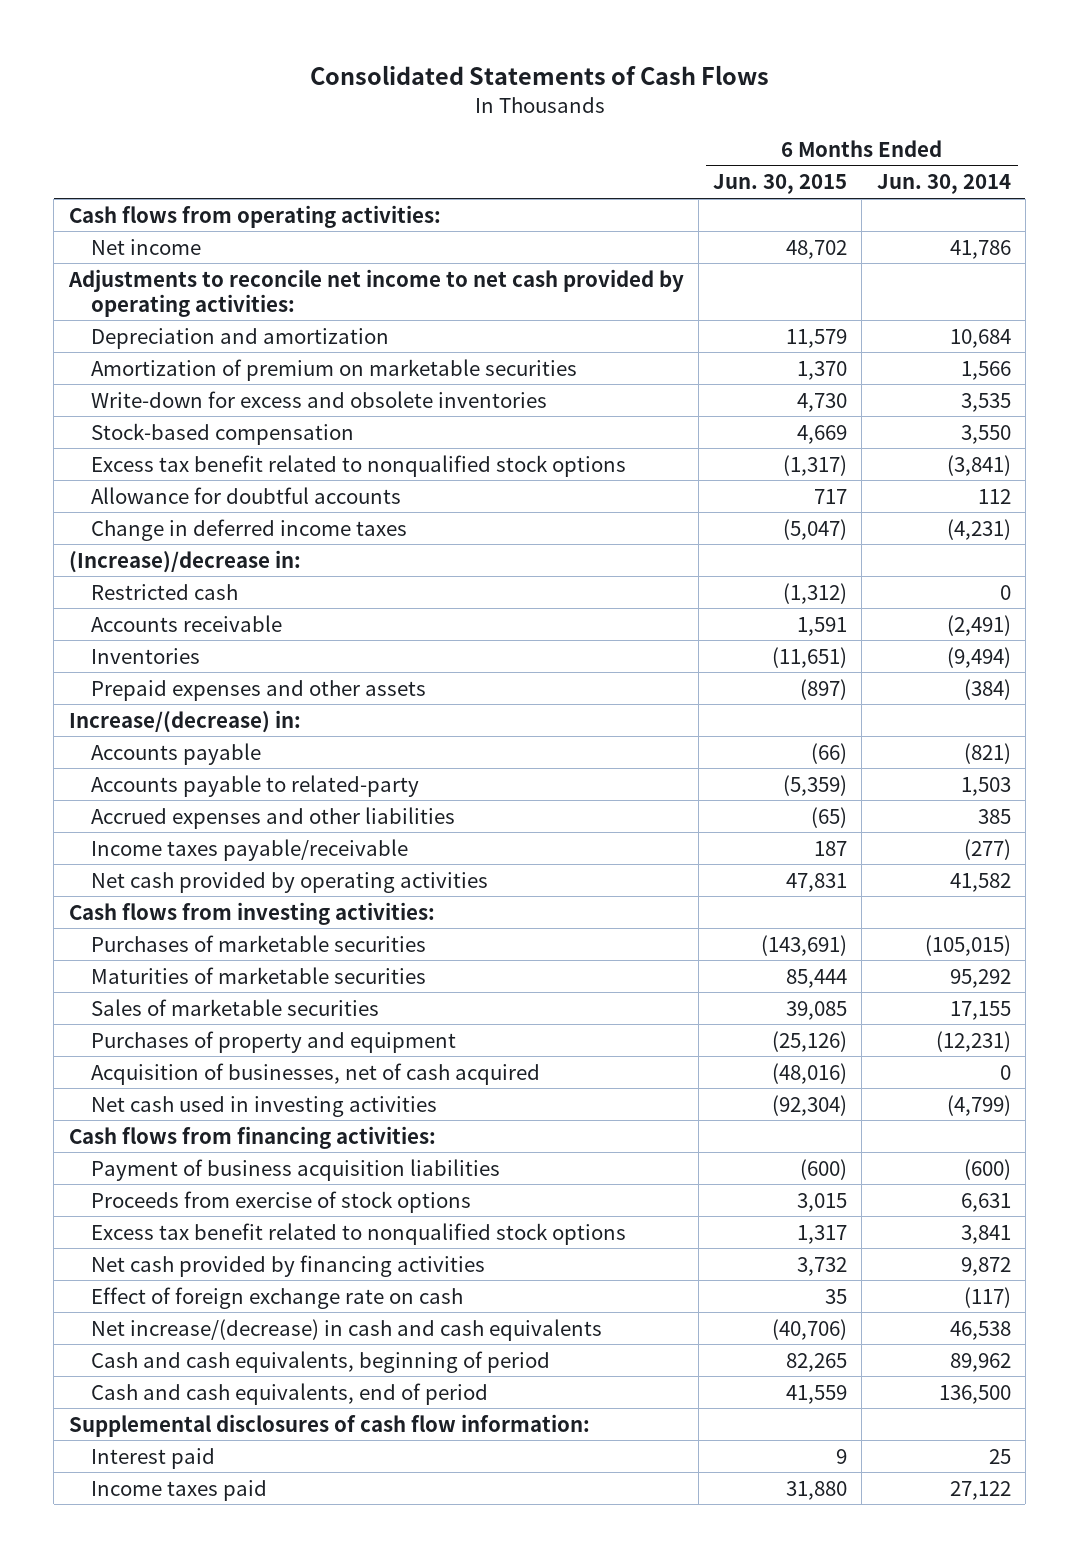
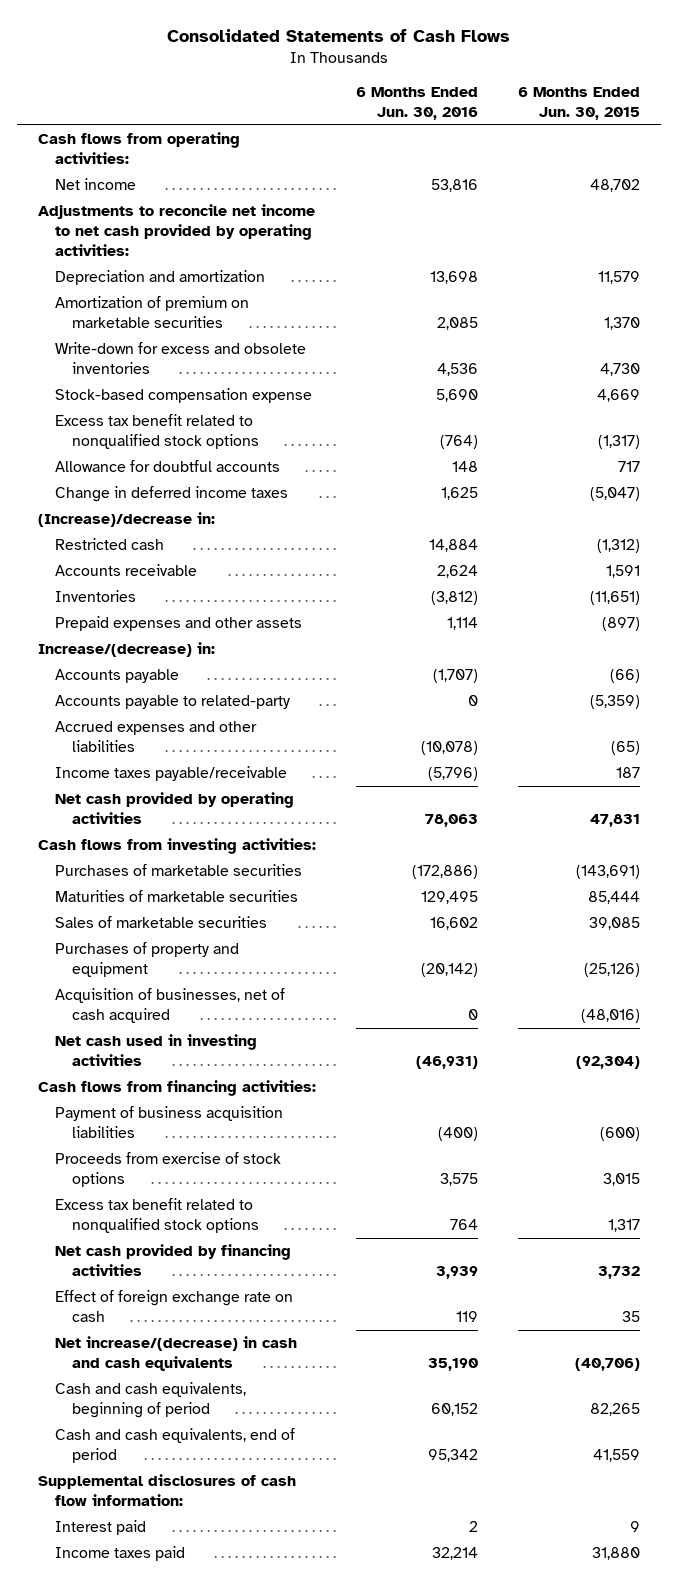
[876,174,1011,195] Jun. 30, 2014 -> none
none -> [355,87,478,121] 6 Months Ended Jun. 30, 2016
[91,422,355,445] Stock-based compensation -> [54,388,312,404] Stock-based compensation expense

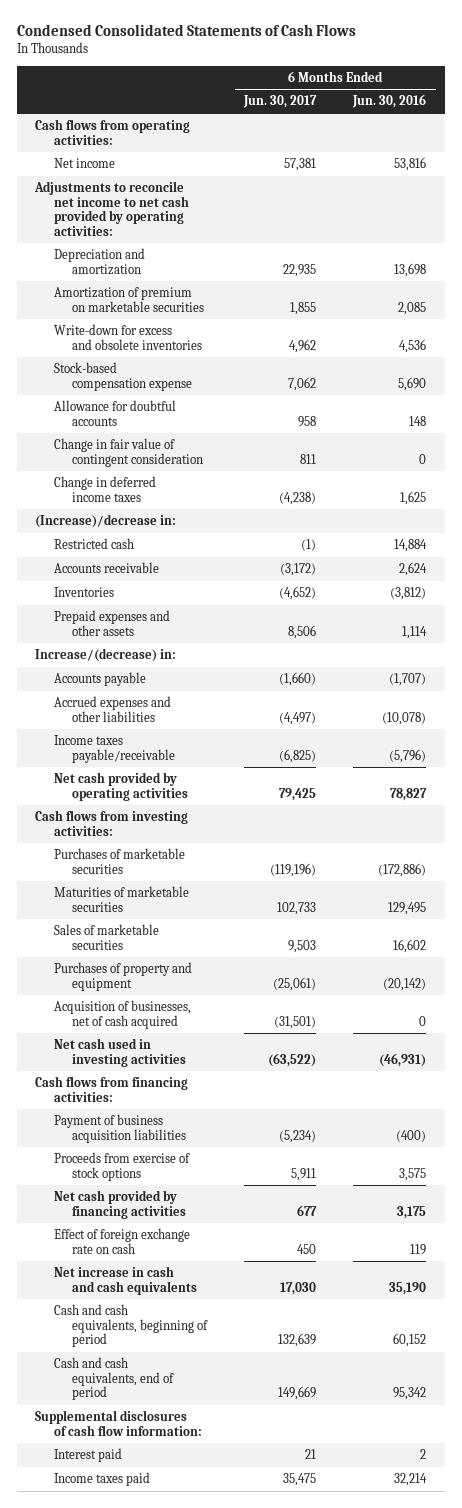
[166,28,510,42] Consolidated Statements of Cash Flows -> [16,24,356,37] Condensed Consolidated Statements of Cash Flows
[518,87,641,121] 6 Months Ended Jun. 30, 2015 -> none
none -> [243,95,318,109] Jun. 30, 2017
[54,414,260,450] Excess tax benefit related to nonqualified stock options -> none
none -> [53,438,203,467] Change in fair value of contingent consideration
[54,695,290,710] Accounts payable to related-party -> none
[424,814,478,828] 78,063 -> [390,787,428,801] 78,827
[54,1198,260,1234] Excess tax benefit related to nonqualified stock options -> none
[435,1266,478,1280] 3,939 -> [397,1205,427,1219] 3,175
[54,1336,297,1372] Net increase/(decrease) in cash and cash equivalents -> [53,1266,197,1295] Net increase in cash and cash equivalents

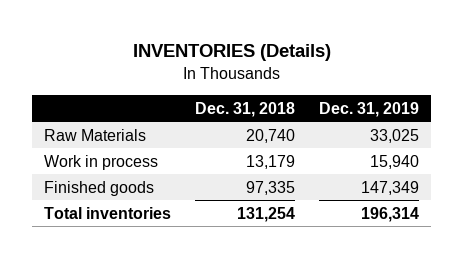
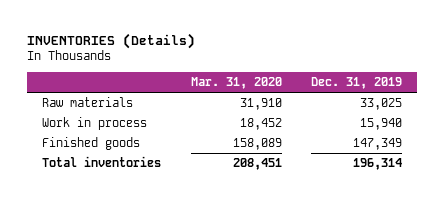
[195,101,296,117] Dec. 31, 2018 -> none
none -> [190,77,282,90] Mar. 31, 2020
[44,128,147,141] Raw Materials -> [41,97,133,108] Raw materials

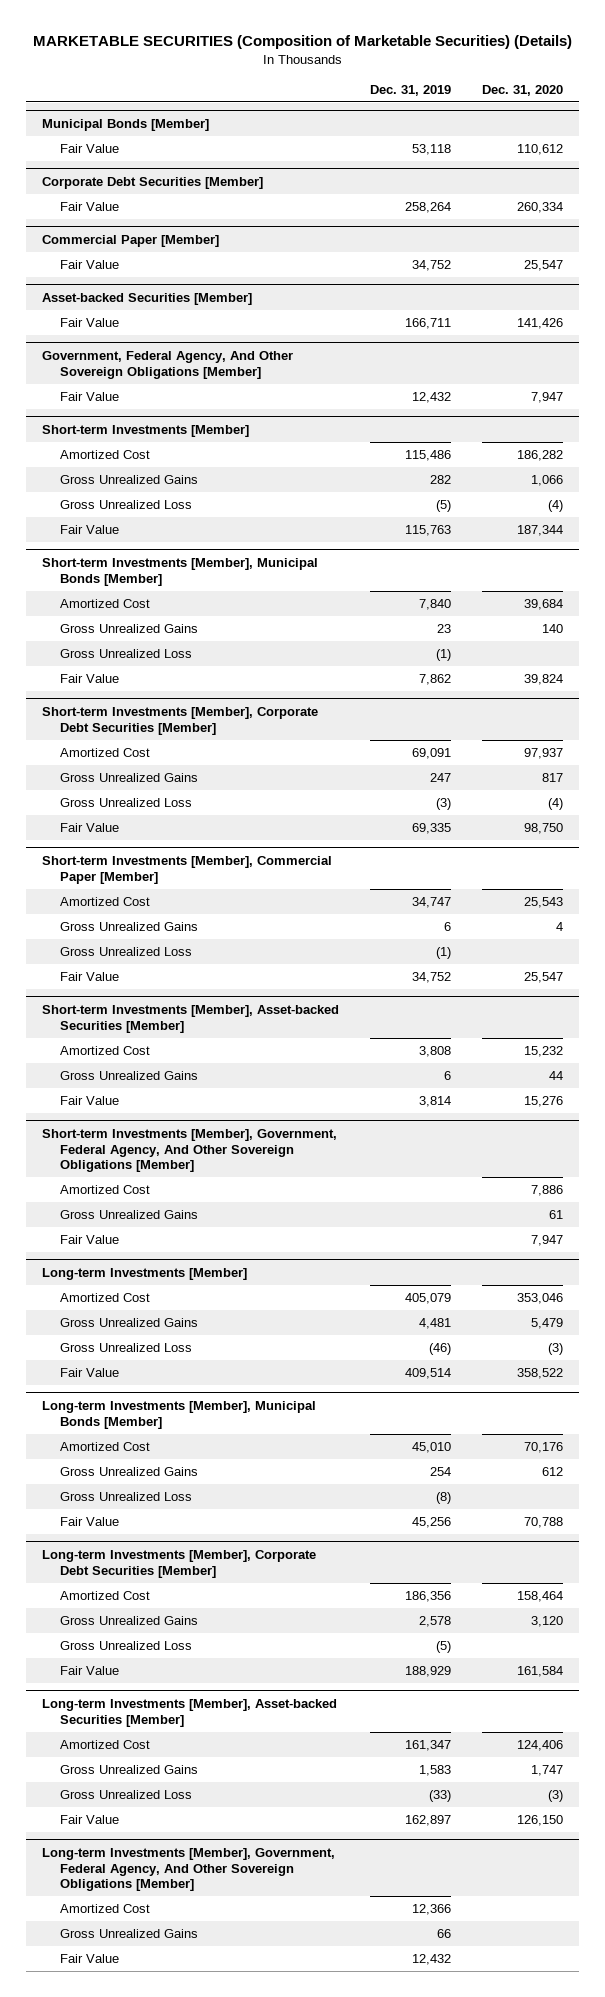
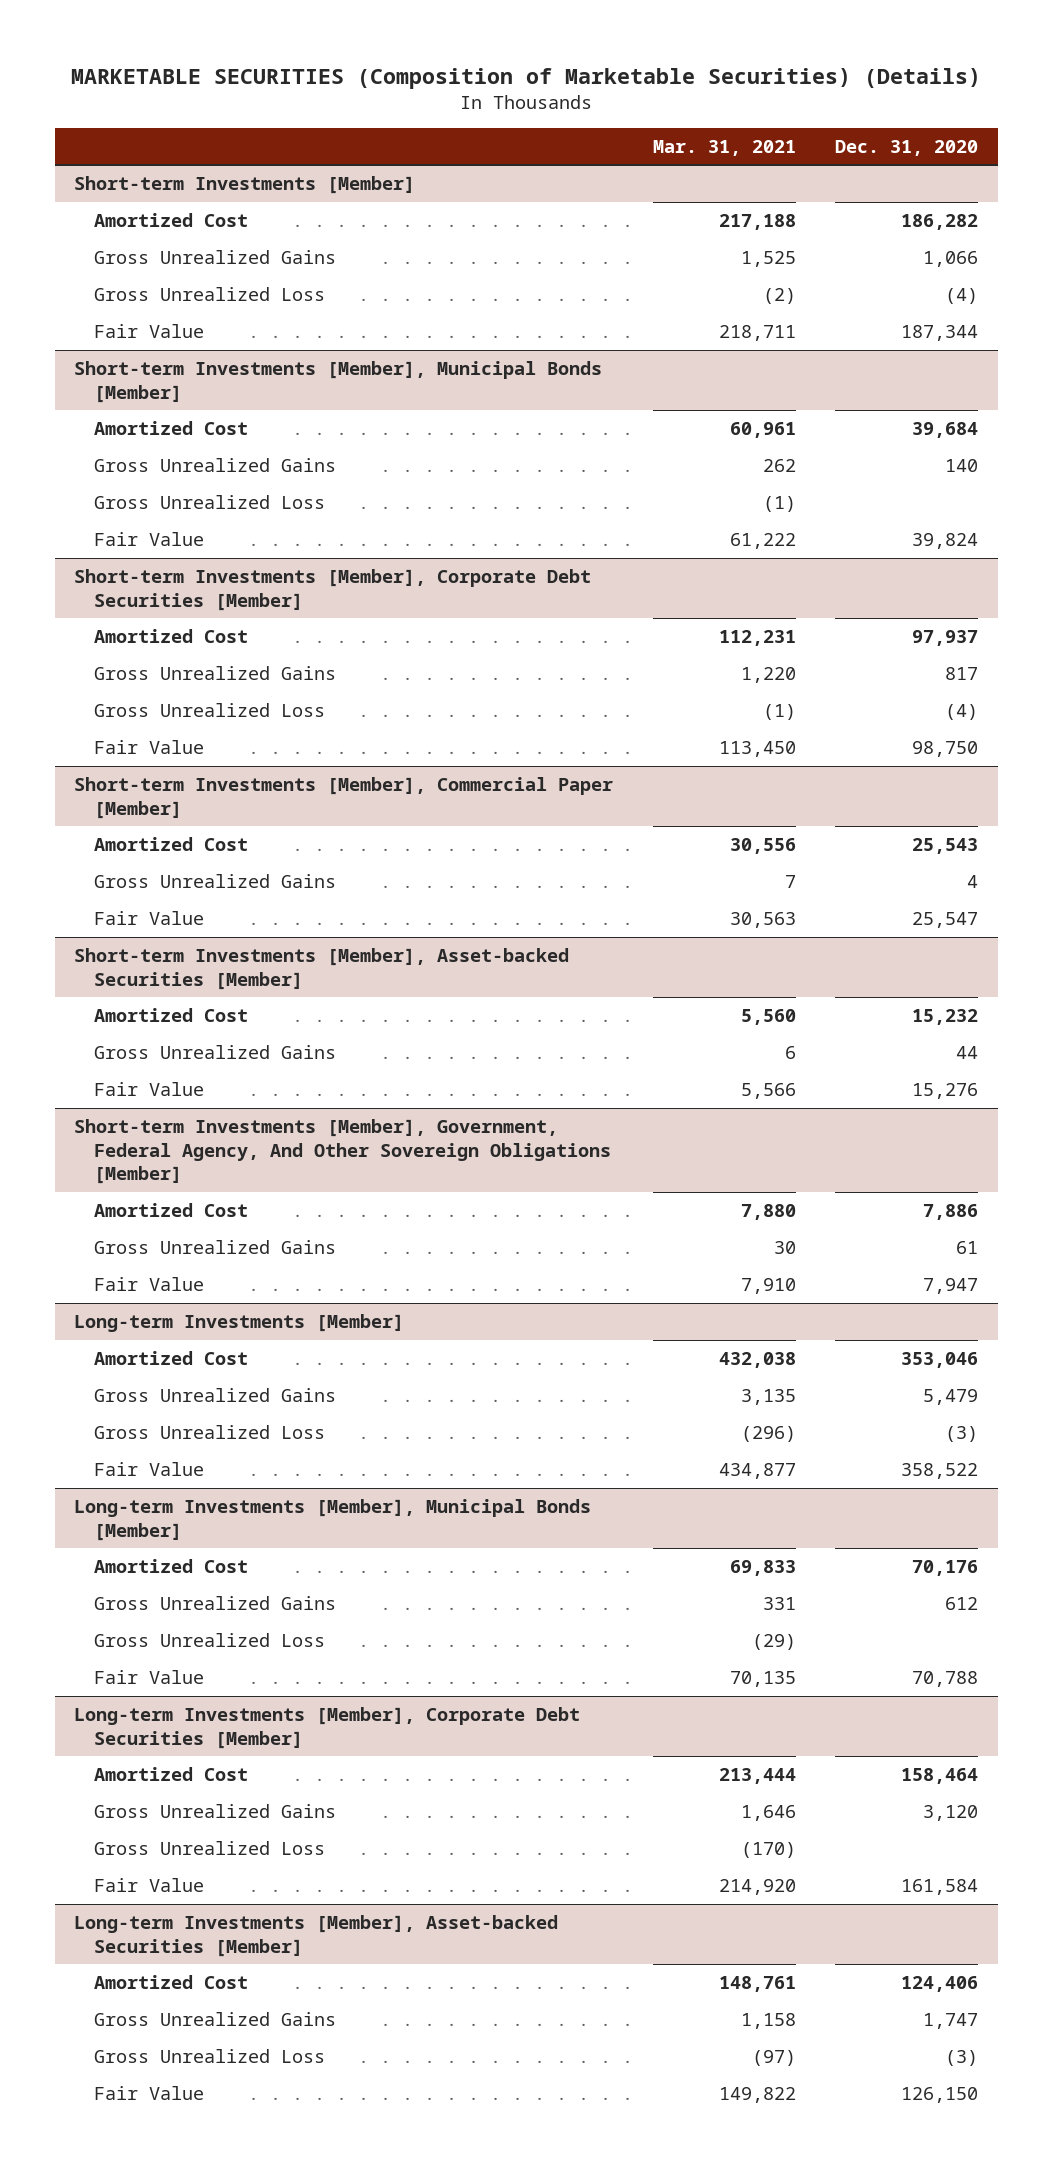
[370,84,452,96] Dec. 31, 2019 -> none
none -> [652,139,796,156] Mar. 31, 2021
[41,118,209,131] Municipal Bonds [Member] -> none
[60,143,120,153] Fair Value -> none
[41,176,263,189] Corporate Debt Securities [Member] -> none
[60,201,120,211] Fair Value -> none
[41,234,219,247] Commercial Paper [Member] -> none
[60,259,120,269] Fair Value -> none
[41,292,252,305] Asset-backed Securities [Member] -> none
[60,317,120,327] Fair Value -> none
[41,350,293,379] Government, Federal Agency, And Other Sovereign Obligations [Member] -> none
[60,391,120,401] Fair Value -> none
[60,946,193,956] Gross Unrealized Loss -> none
[41,1847,335,1892] Long-term Investments [Member], Government, Federal Agency, And Other Sovereign Obligations [Member] -> none
[60,1903,151,1913] Amortized Cost -> none
[60,1928,199,1938] Gross Unrealized Gains -> none
[60,1953,120,1963] Fair Value -> none

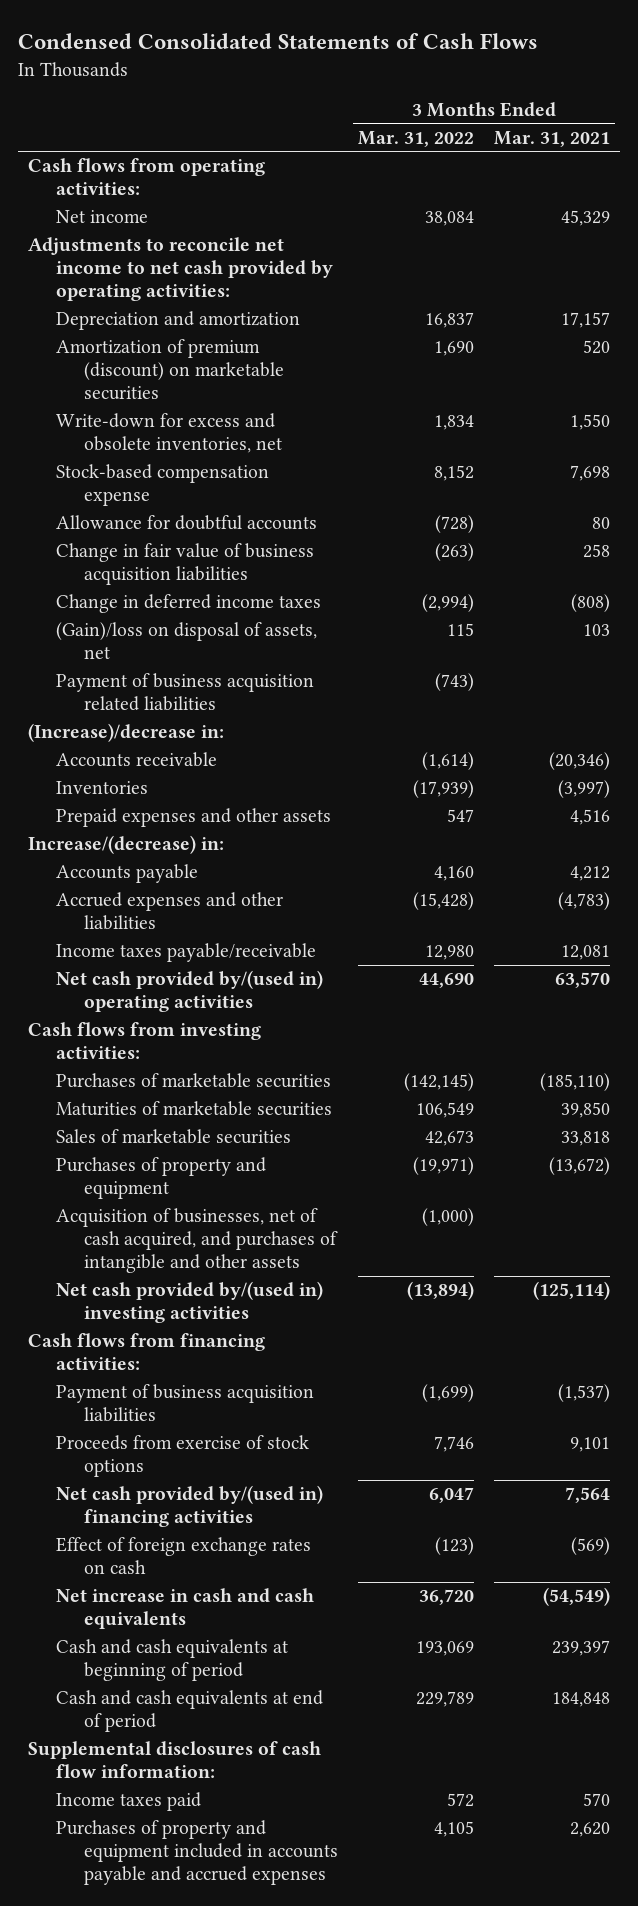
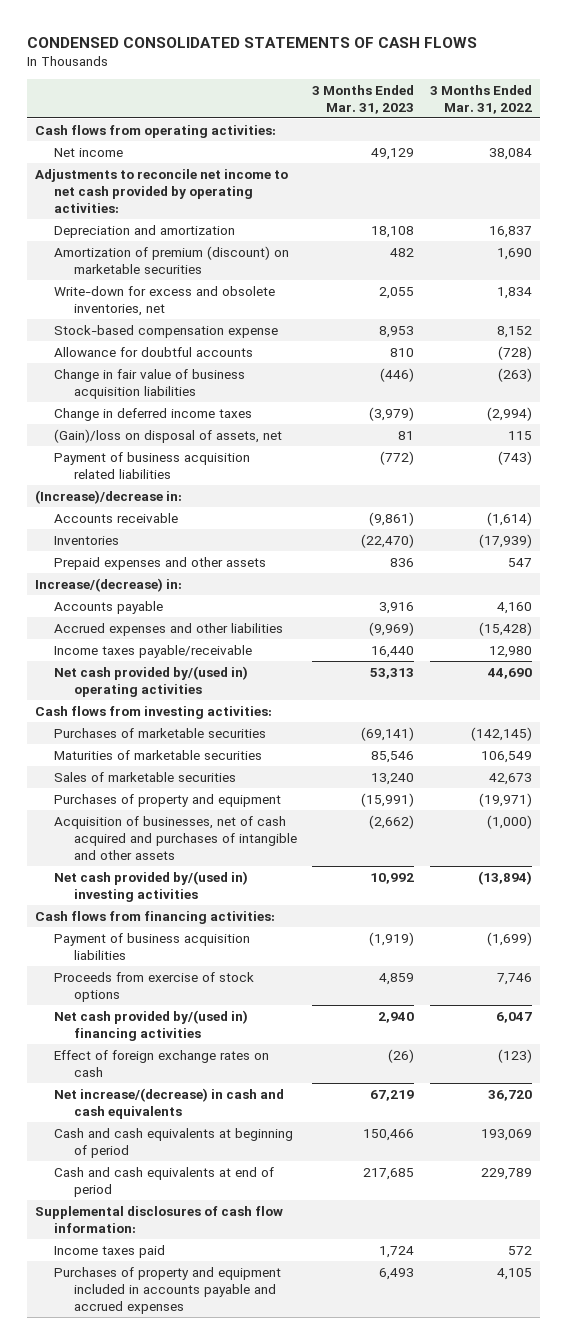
[18,32,539,49] Condensed Consolidated Statements of Cash Flows -> [27,36,478,48] CONDENSED CONSOLIDATED STATEMENTS OF CASH FLOWS
[493,130,610,147] Mar. 31, 2021 -> none
none -> [312,84,415,114] 3 Months Ended Mar. 31, 2023
[56,1208,338,1274] Acquisition of businesses, net of cash acquired, and purchases of intangible and other assets -> [54,815,297,860] Acquisition of businesses, net of cash acquired and purchases of intangible and other assets
[56,1588,315,1630] Net increase in cash and cash equivalents -> [54,1087,285,1119] Net increase/(decrease) in cash and cash equivalents

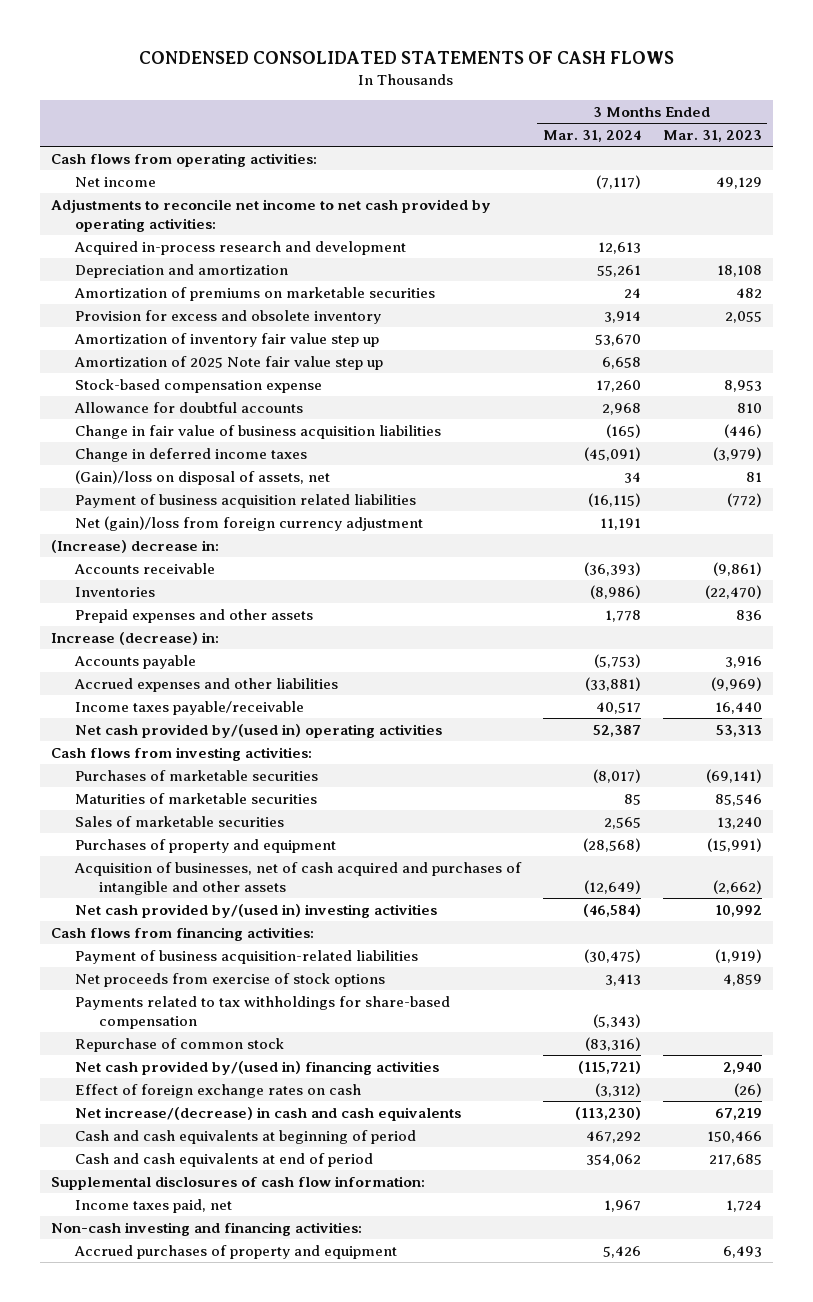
[430,84,533,114] 3 Months Ended Mar. 31, 2022 -> none
none -> [542,130,641,143] Mar. 31, 2024
none -> [74,240,407,255] Acquired in-process research and development
[54,245,290,274] Amortization of premium (discount) on marketable securities -> [74,286,436,301] Amortization of premiums on marketable securities
[54,285,276,316] Write-down for excess and obsolete inventories, net -> [75,309,382,324] Provision for excess and obsolete inventory
none -> [74,332,380,347] Amortization of inventory fair value step up
none -> [74,355,384,370] Amortization of 2025 Note fair value step up
none -> [75,515,424,531] Net (gain)/loss from foreign currency adjustment
[34,489,182,504] (Increase)/decrease in: -> [51,539,220,553] (Increase) decrease in:
[34,577,182,592] Increase/(decrease) in: -> [51,631,220,645] Increase (decrease) in:
[54,932,251,960] Payment of business acquisition liabilities -> [75,949,419,964] Payment of business acquisition-related liabilities
[54,971,255,1002] Proceeds from exercise of stock options -> [75,972,386,987] Net proceeds from exercise of stock options
none -> [75,995,451,1029] Payments related to tax withholdings for share-based compensation
none -> [75,1037,285,1052] Repurchase of common stock
[54,1244,166,1258] Income taxes paid -> [75,1198,233,1213] Income taxes paid, net
none -> [51,1221,363,1236] Non-cash investing and financing activities:
[54,1266,282,1314] Purchases of property and equipment included in accounts payable and accrued expenses -> [74,1244,398,1259] Accrued purchases of property and equipment

